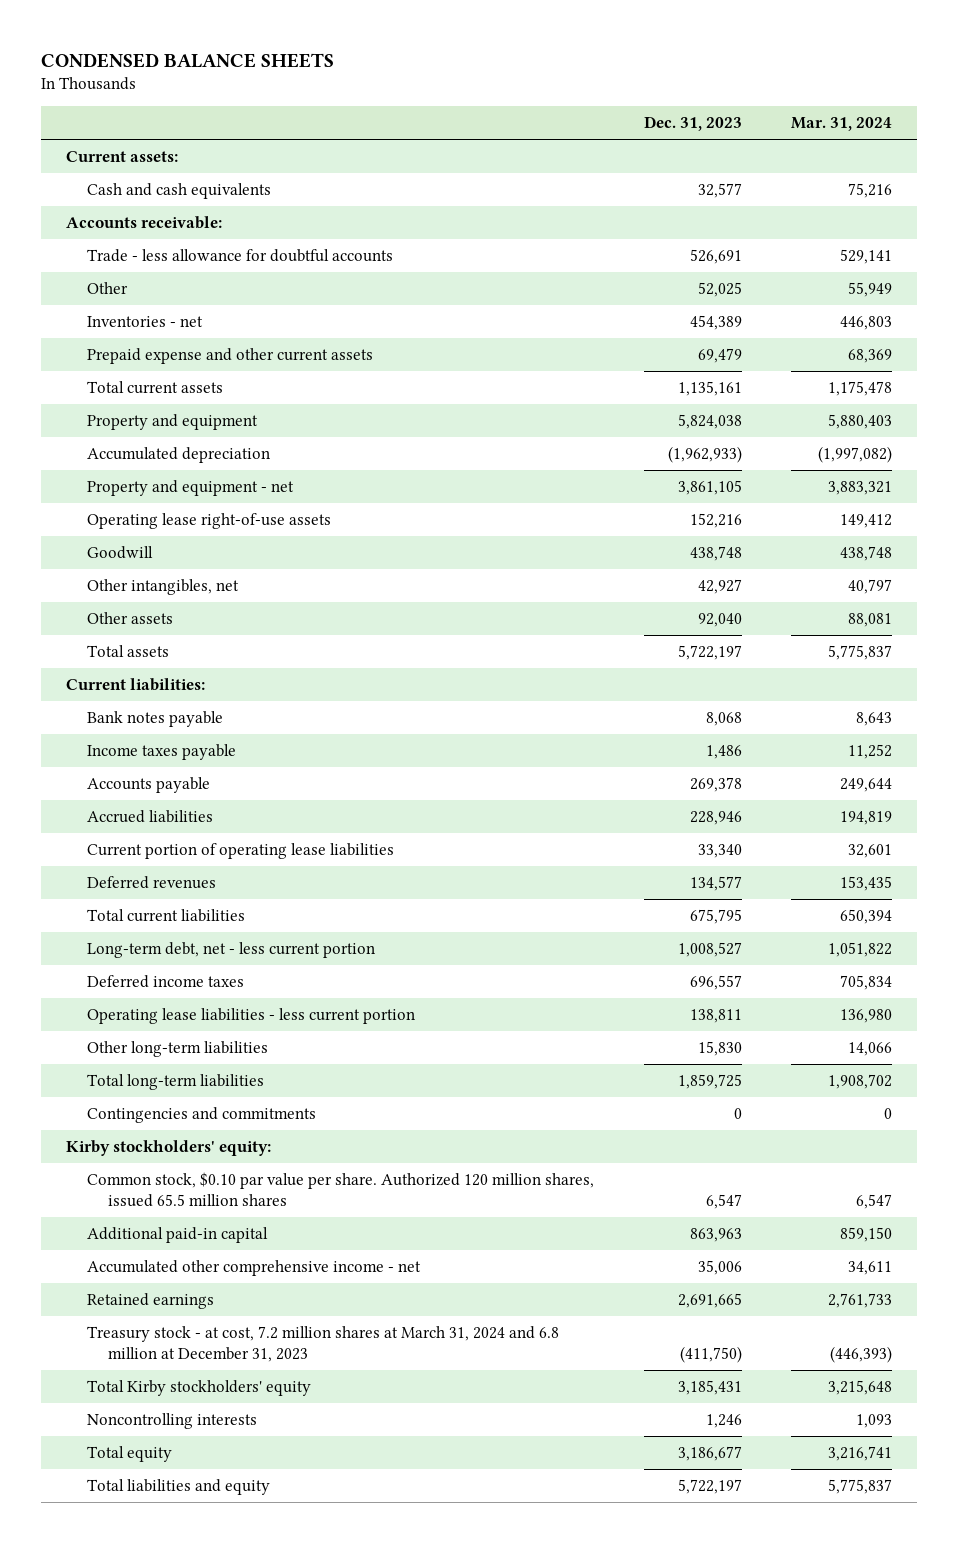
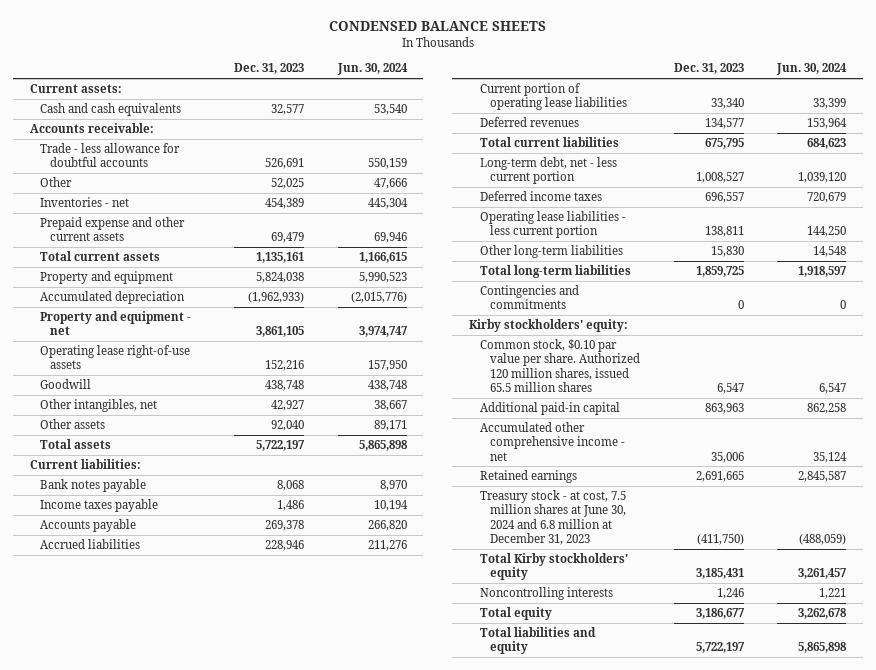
[791,117,893,132] Mar. 31, 2024 -> none
none -> [336,63,408,76] Jun. 30, 2024
[86,1326,559,1362] Treasury stock - at cost, 7.2 million shares at March 31, 2024 and 6.8 million at December 31, 2023 -> [479,490,627,546] Treasury stock - at cost, 7.5 million shares at June 30, 2024 and 6.8 million at December 31, 2023

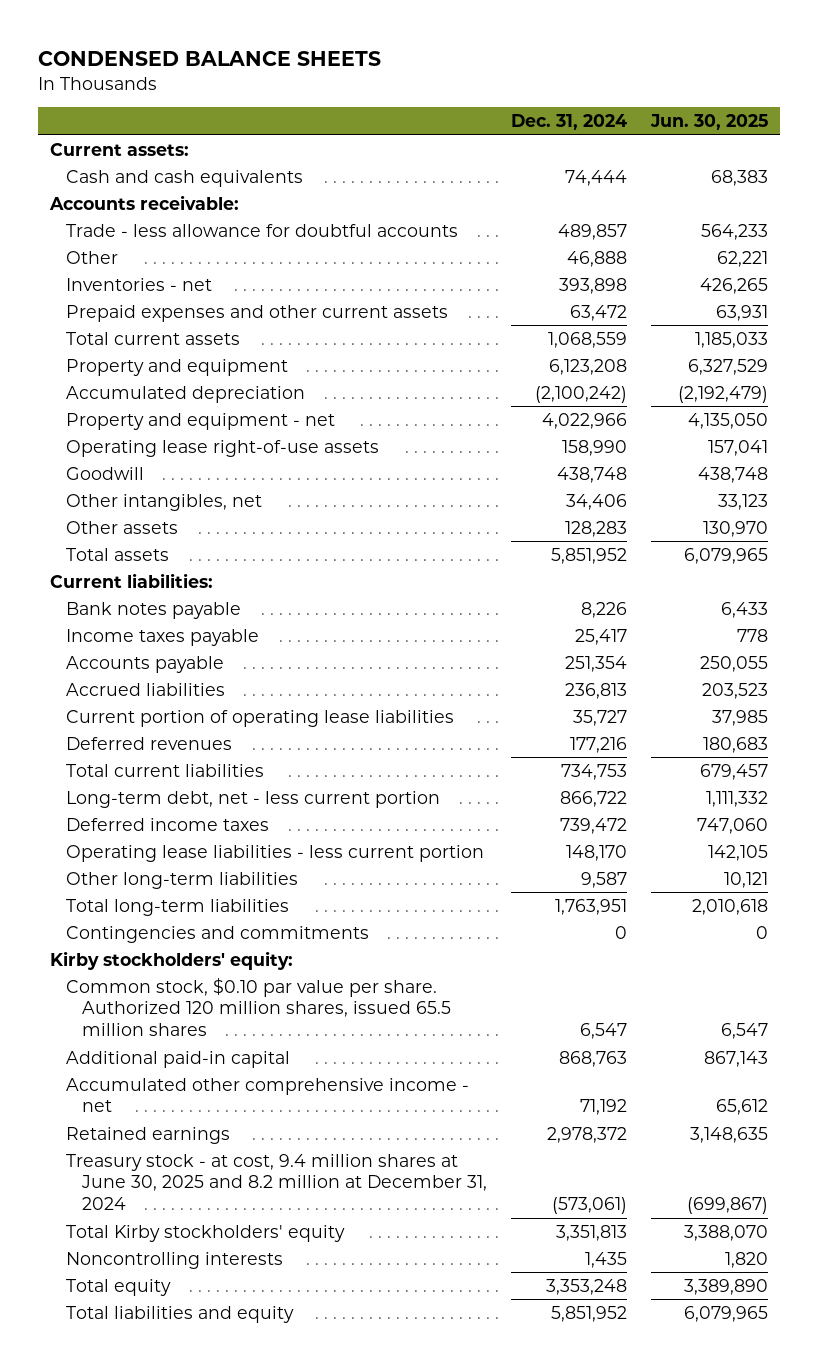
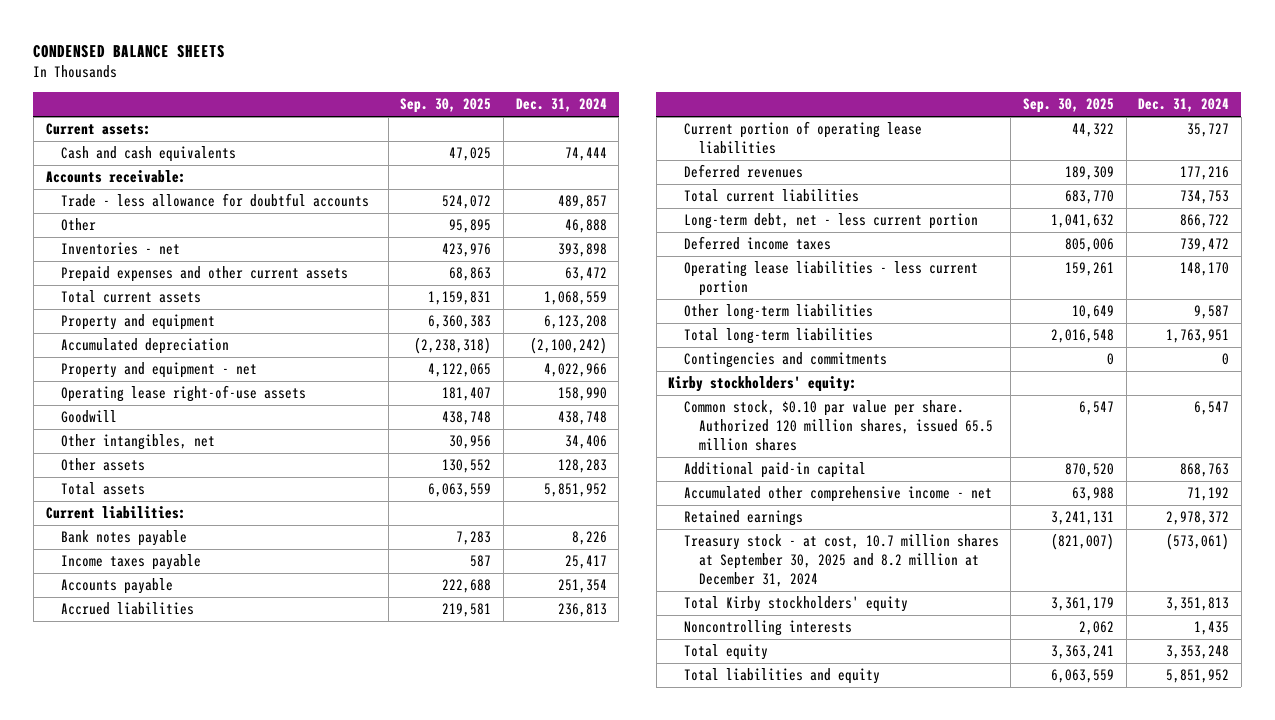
[650,114,769,131] Jun. 30, 2025 -> none
none -> [400,98,492,114] Sep. 30, 2025
[66,1153,488,1210] Treasury stock - at cost, 9.4 million shares at June 30, 2025 and 8.2 million at December 31, 2024 -> [683,534,999,588] Treasury stock - at cost, 10.7 million shares at September 30, 2025 and 8.2 million at December 31, 2024

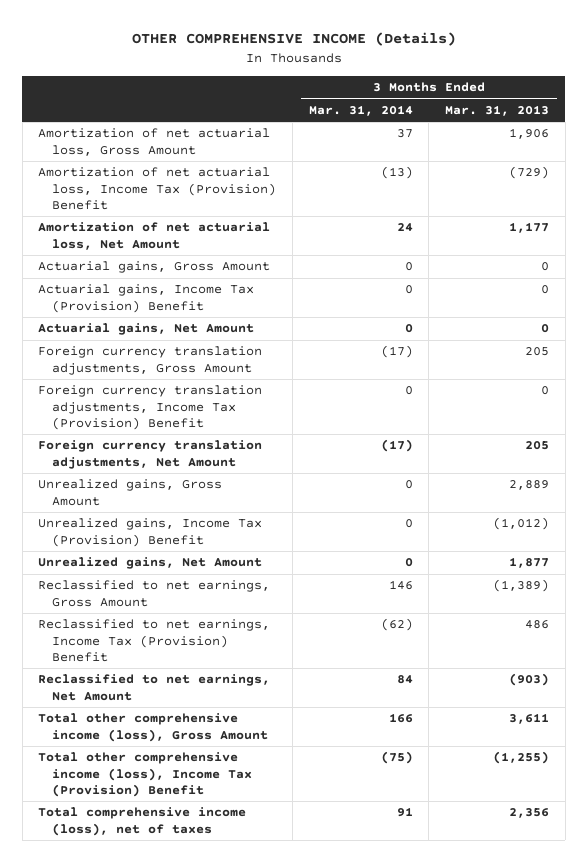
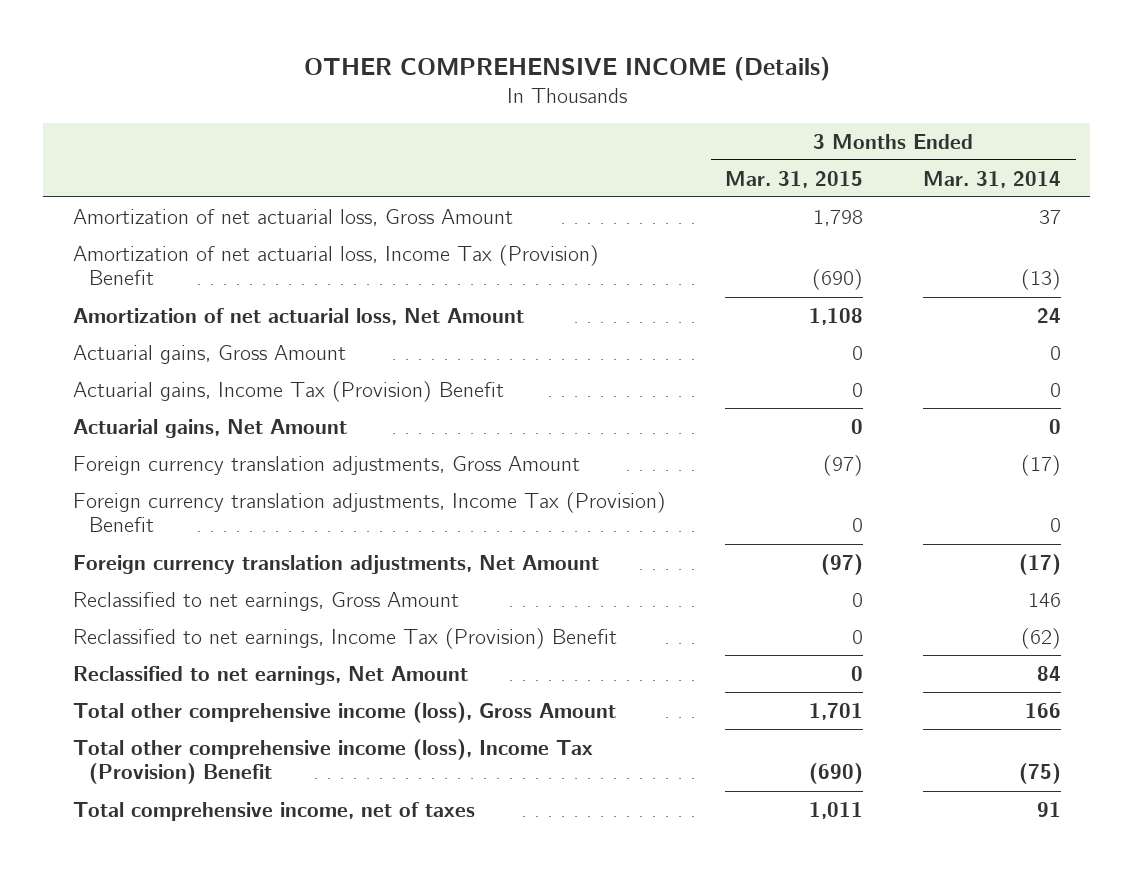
[444,104,549,116] Mar. 31, 2013 -> none
none -> [725,170,864,188] Mar. 31, 2015
[38,479,223,506] Unrealized gains, Gross Amount -> none
[38,518,263,547] Unrealized gains, Income Tax (Provision) Benefit -> none
[38,557,263,570] Unrealized gains, Net Amount -> none
[38,807,247,836] Total comprehensive income (loss), net of taxes -> [73,801,476,821] Total comprehensive income, net of taxes

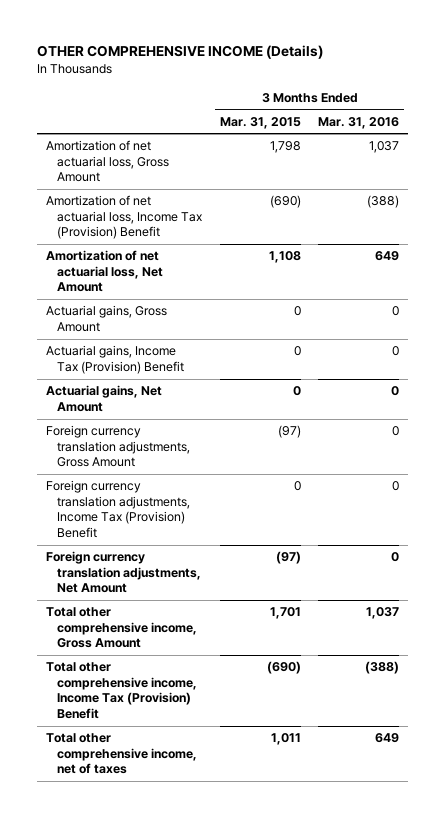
[922,170,1061,188] Mar. 31, 2014 -> none
none -> [318,116,400,129] Mar. 31, 2016
[73,591,460,611] Reclassified to net earnings, Gross Amount -> none
[73,627,618,649] Reclassified to net earnings, Income Tax (Provision) Benefit -> none
[73,665,469,685] Reclassified to net earnings, Net Amount -> none
[73,701,617,723] Total other comprehensive income (loss), Gross Amount -> [45,607,198,649] Total other comprehensive income, Gross Amount
[73,738,594,785] Total other comprehensive income (loss), Income Tax (Provision) Benefit -> [45,662,198,720] Total other comprehensive income, Income Tax (Provision) Benefit
[73,801,476,821] Total comprehensive income, net of taxes -> [45,733,198,775] Total other comprehensive income, net of taxes

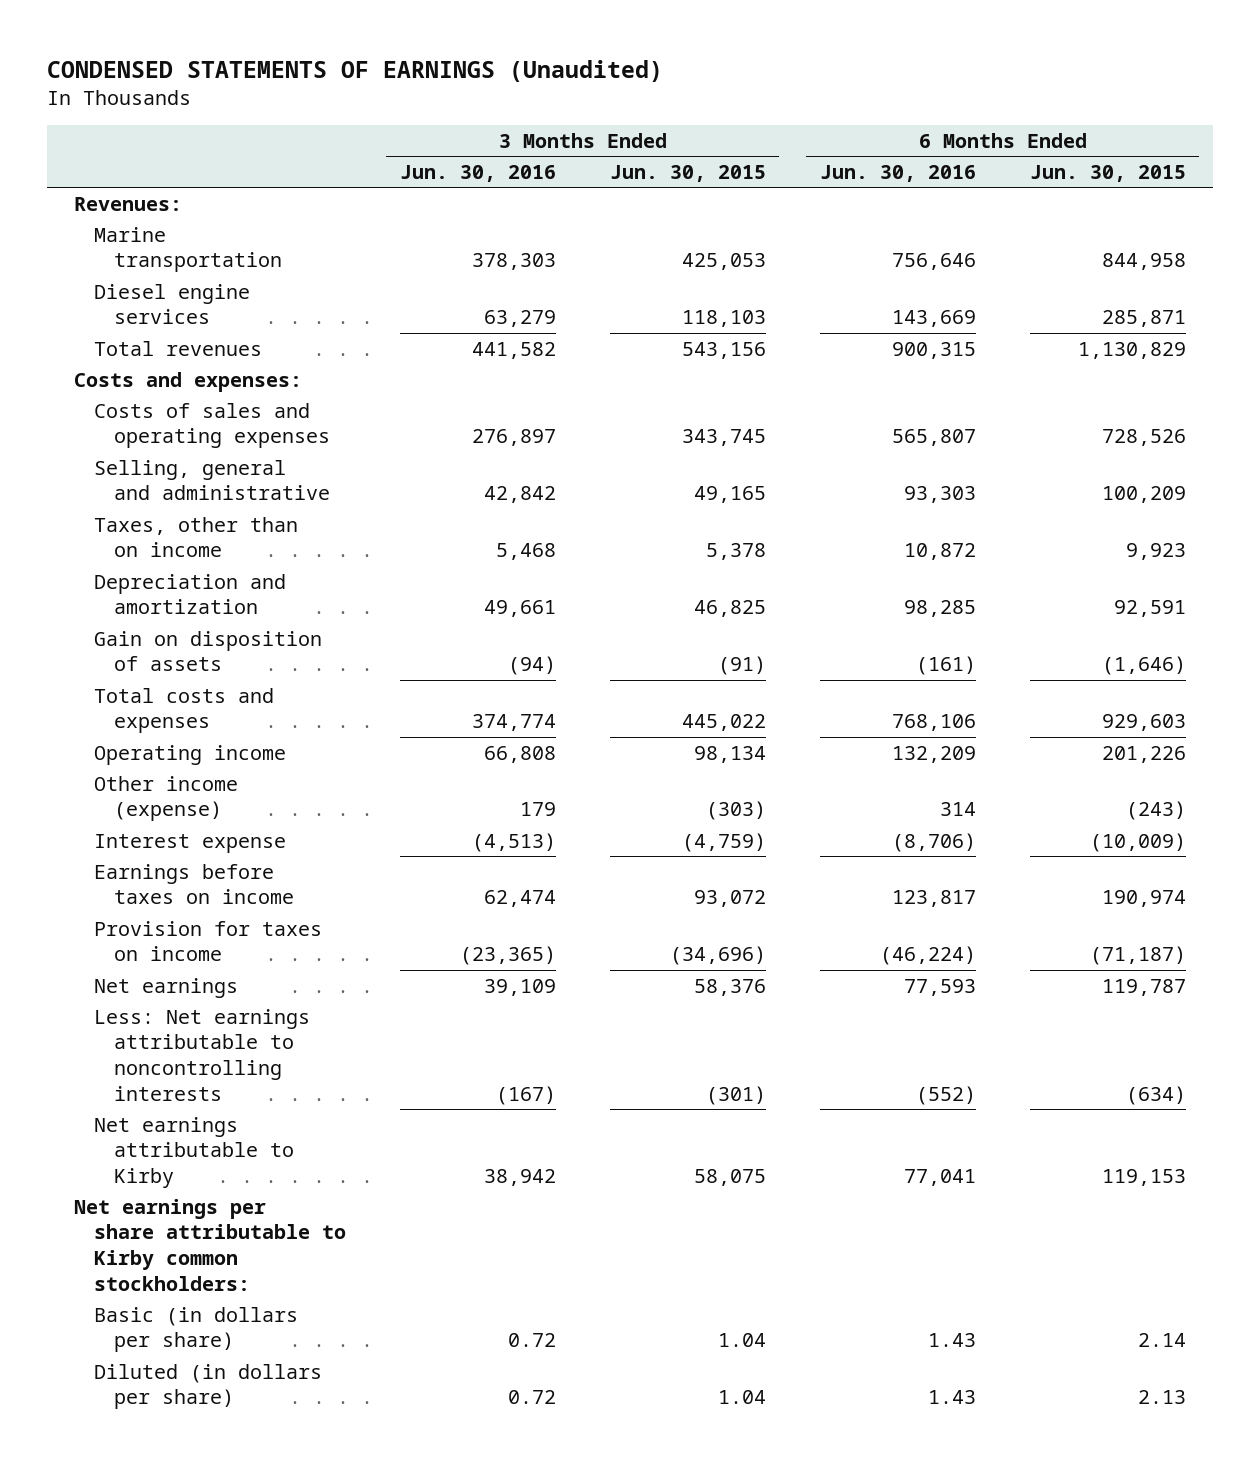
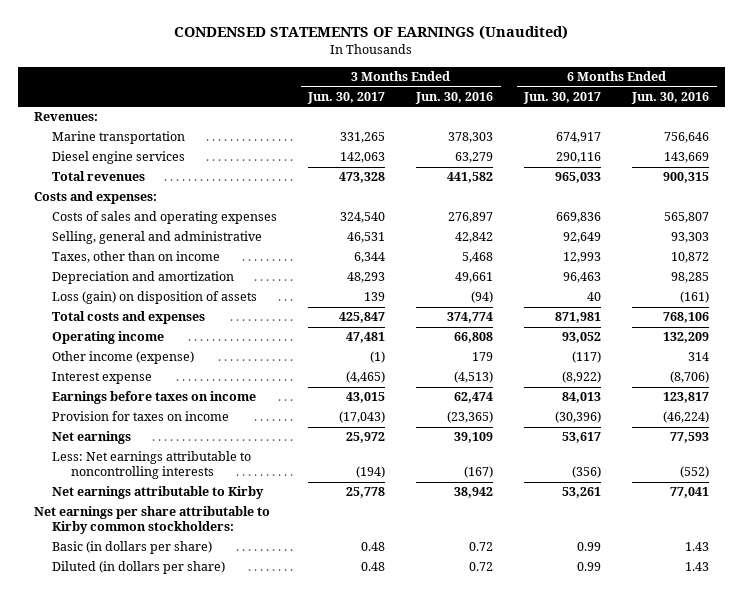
[609,164,766,182] Jun. 30, 2015 -> none
[1029,164,1186,182] Jun. 30, 2015 -> none
none -> [307,91,386,104] Jun. 30, 2017
none -> [523,91,602,104] Jun. 30, 2017
[93,630,322,672] Gain on disposition of assets -> [52,291,258,305] Loss (gain) on disposition of assets

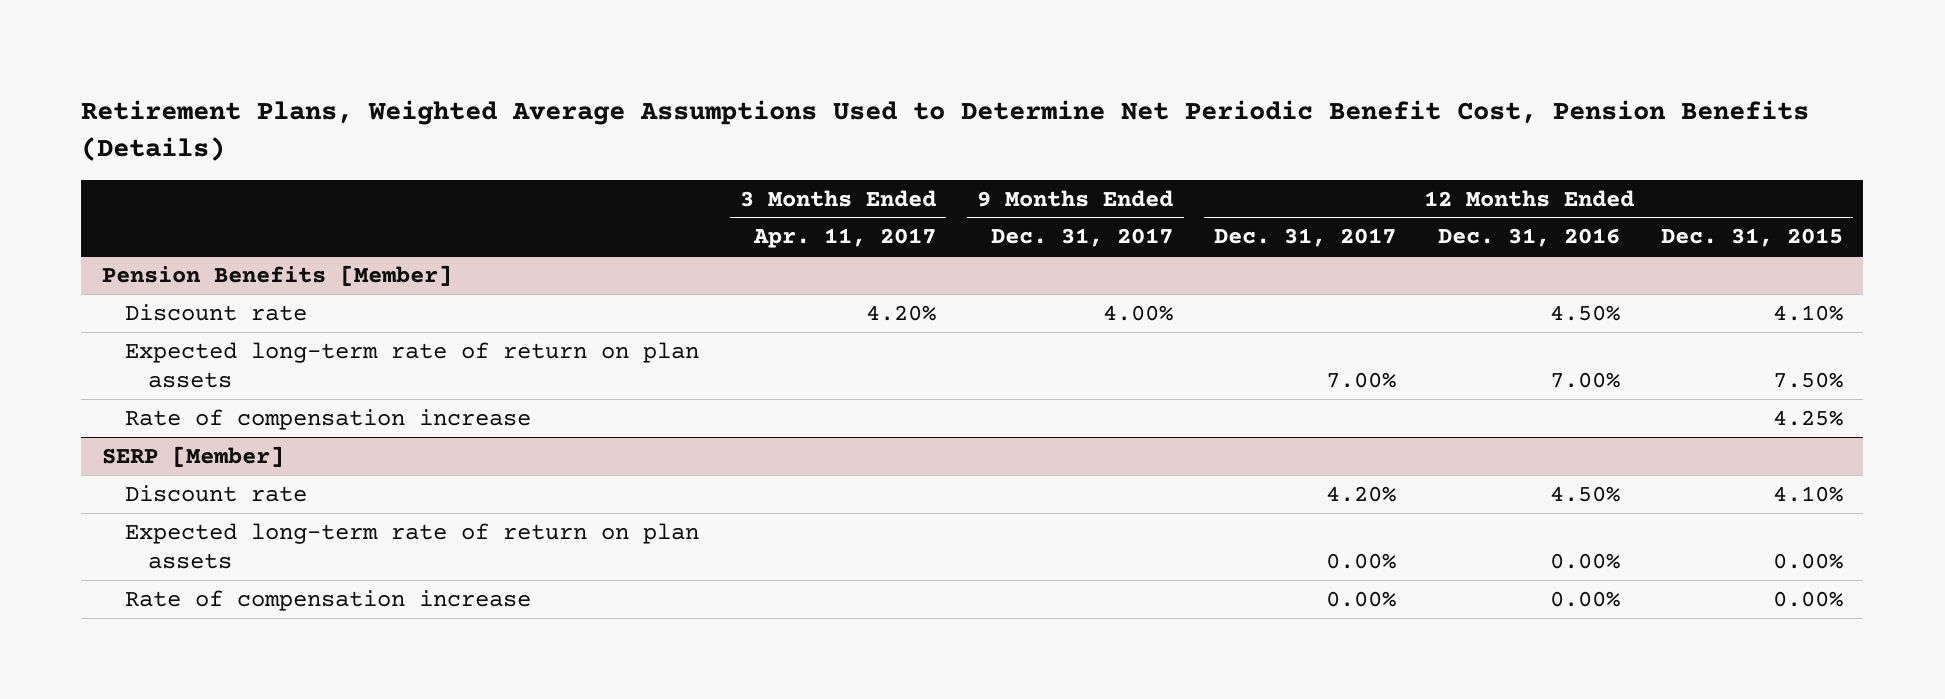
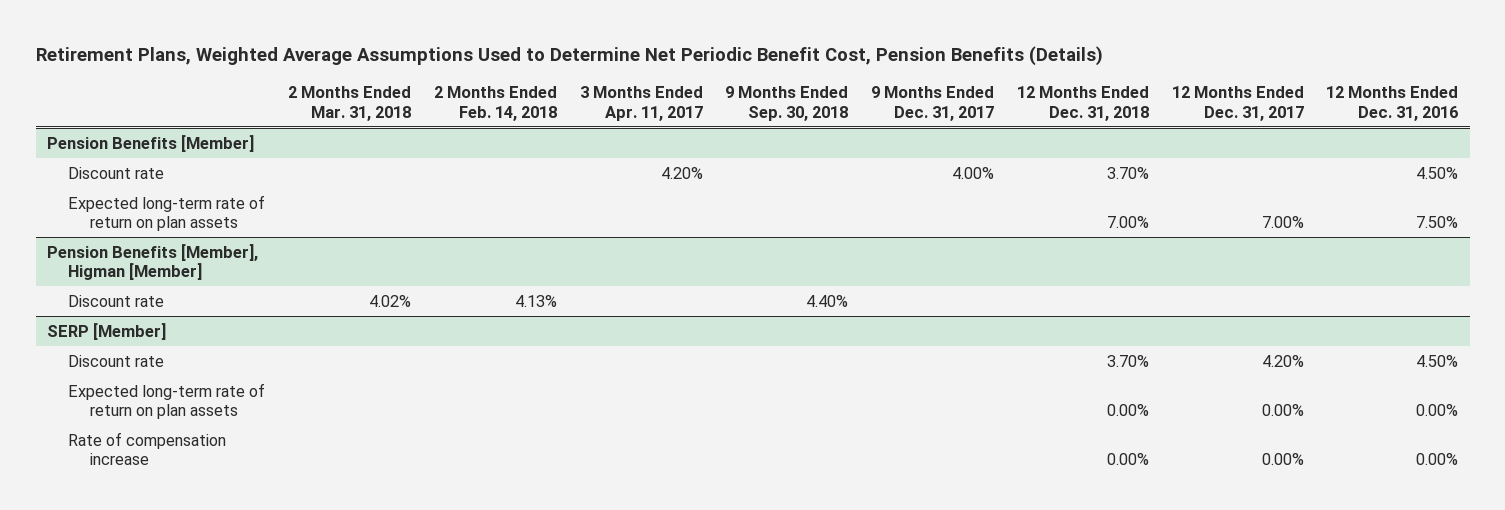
[1660,228,1843,248] Dec. 31, 2015 -> none
none -> [288,85,412,121] 2 Months Ended Mar. 31, 2018
none -> [433,85,557,121] 2 Months Ended Feb. 14, 2018
none -> [725,85,849,121] 9 Months Ended Sep. 30, 2018
none -> [1016,85,1149,121] 12 Months Ended Dec. 31, 2018
[125,408,532,430] Rate of compensation increase -> none
[1549,372,1620,389] 7.00% -> [1416,216,1459,229] 7.50%
none -> [46,243,258,281] Pension Benefits [Member], Higman [Member]
none -> [68,294,165,307] Discount rate

